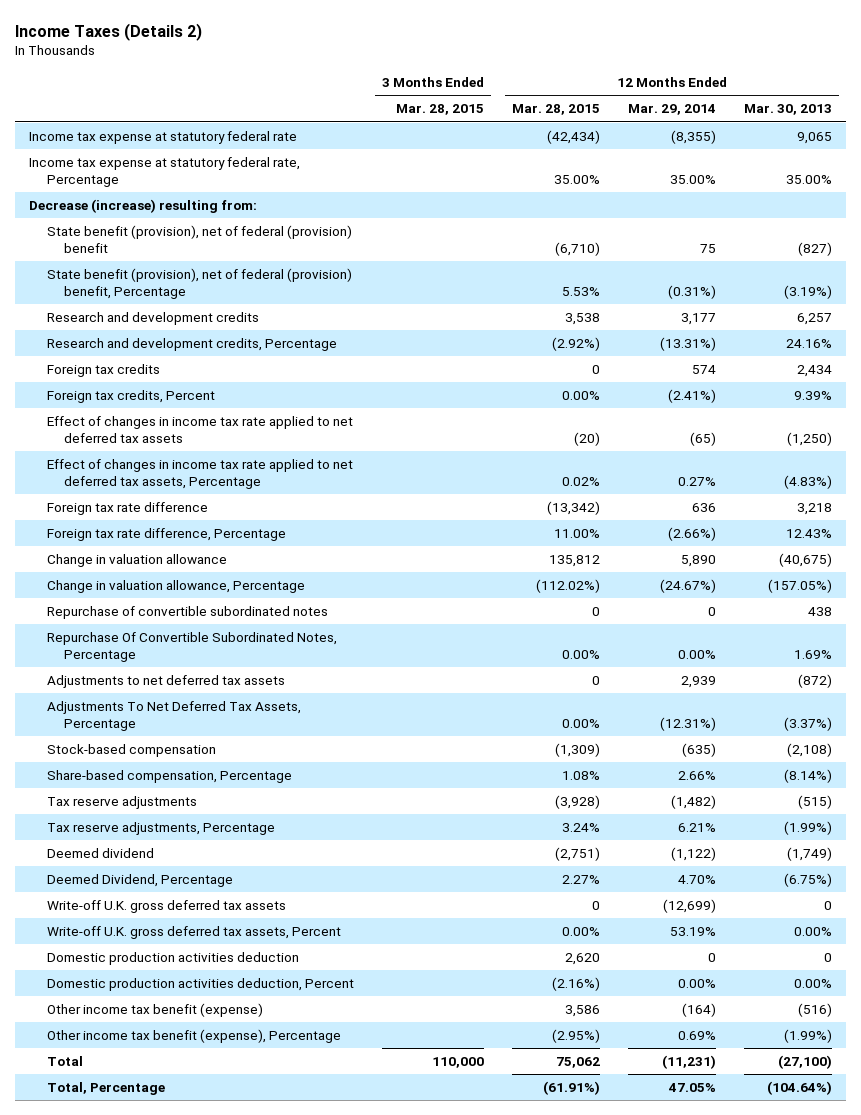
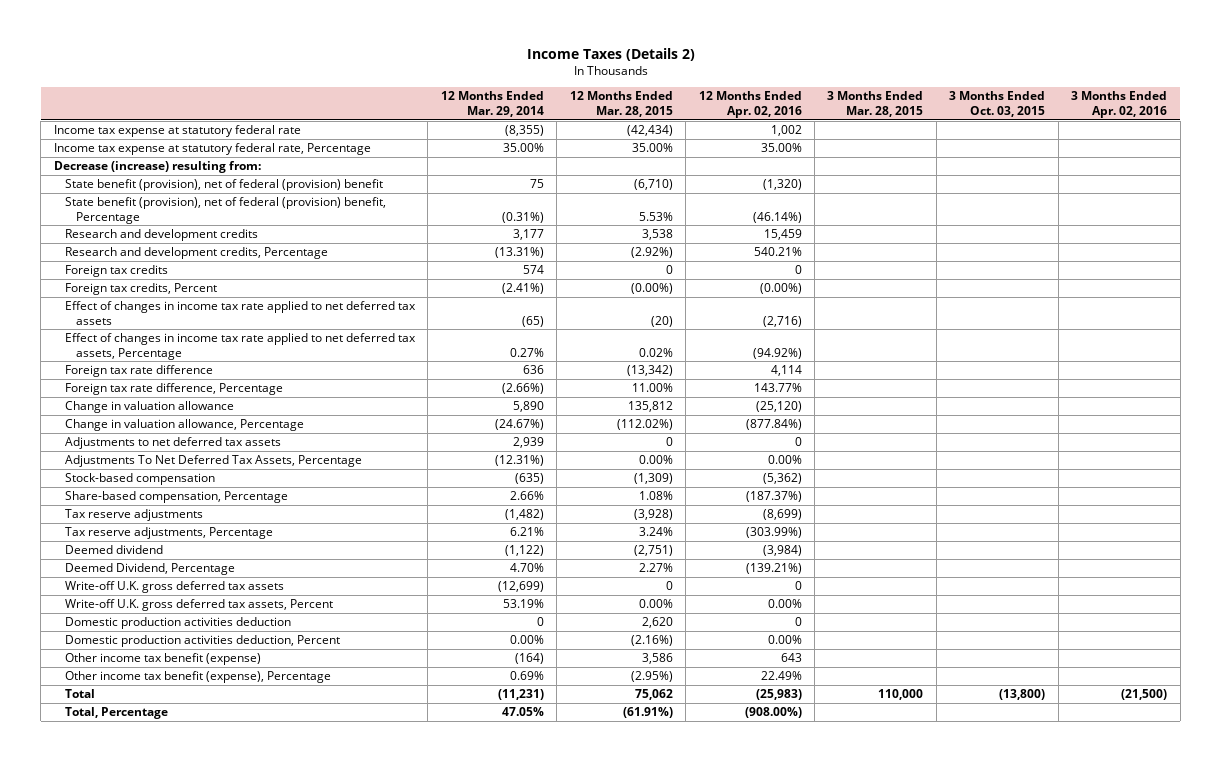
[744,104,833,116] Mar. 30, 2013 -> none
none -> [698,91,802,119] 12 Months Ended Apr. 02, 2016
none -> [949,91,1046,118] 3 Months Ended Oct. 03, 2015
none -> [1071,91,1168,119] 3 Months Ended Apr. 02, 2016
[561,391,600,401] 0.00% -> [630,282,673,294] (0.00%)
[46,606,328,620] Repurchase of convertible subordinated notes -> none
[46,632,337,662] Repurchase Of Convertible Subordinated Notes, Percentage -> none

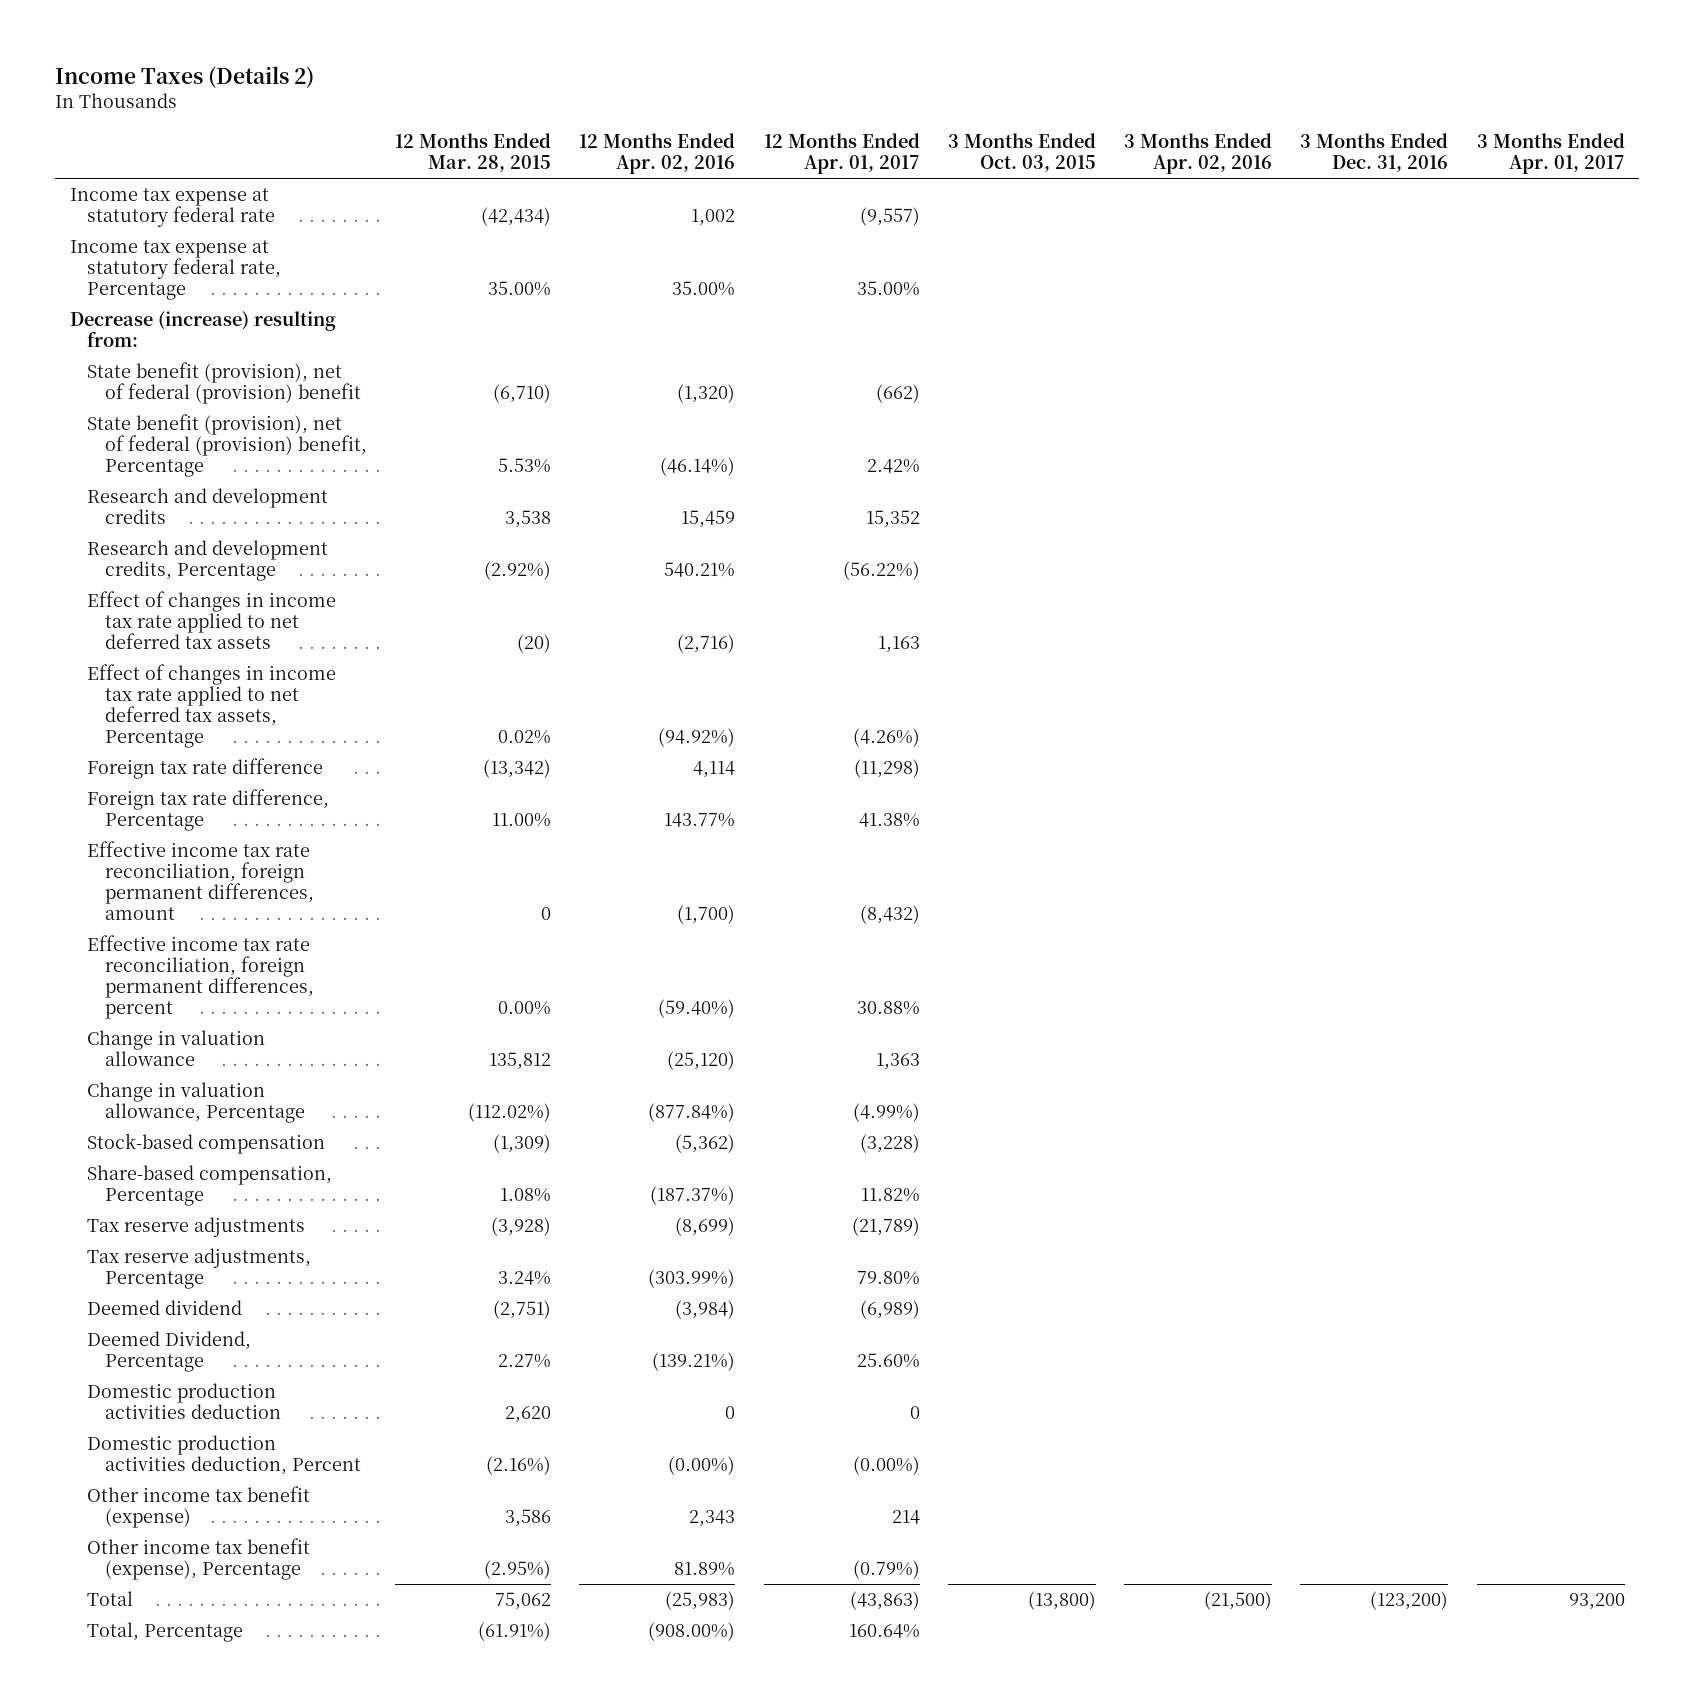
[440,91,544,118] 12 Months Ended Mar. 29, 2014 -> none
[827,91,924,118] 3 Months Ended Mar. 28, 2015 -> none
none -> [763,133,920,175] 12 Months Ended Apr. 01, 2017
none -> [1300,133,1449,173] 3 Months Ended Dec. 31, 2016
none -> [1476,133,1625,175] 3 Months Ended Apr. 01, 2017
[64,264,168,277] Foreign tax credits -> none
[64,282,217,295] Foreign tax credits, Percent -> none
none -> [87,840,314,921] Effective income tax rate reconciliation, foreign permanent differences, amount
none -> [87,934,314,1020] Effective income tax rate reconciliation, foreign permanent differences, percent
[64,436,281,449] Adjustments to net deferred tax assets -> none
[64,454,362,467] Adjustments To Net Deferred Tax Assets, Percentage -> none
[64,580,284,593] Write-off U.K. gross deferred tax assets -> none
[64,598,333,611] Write-off U.K. gross deferred tax assets, Percent -> none
[767,634,802,644] 0.00% -> [668,1456,736,1476] (0.00%)
[780,652,802,662] 643 -> [689,1510,736,1528] 2,343
[760,670,802,680] 22.49% -> [674,1562,736,1577] 81.89%

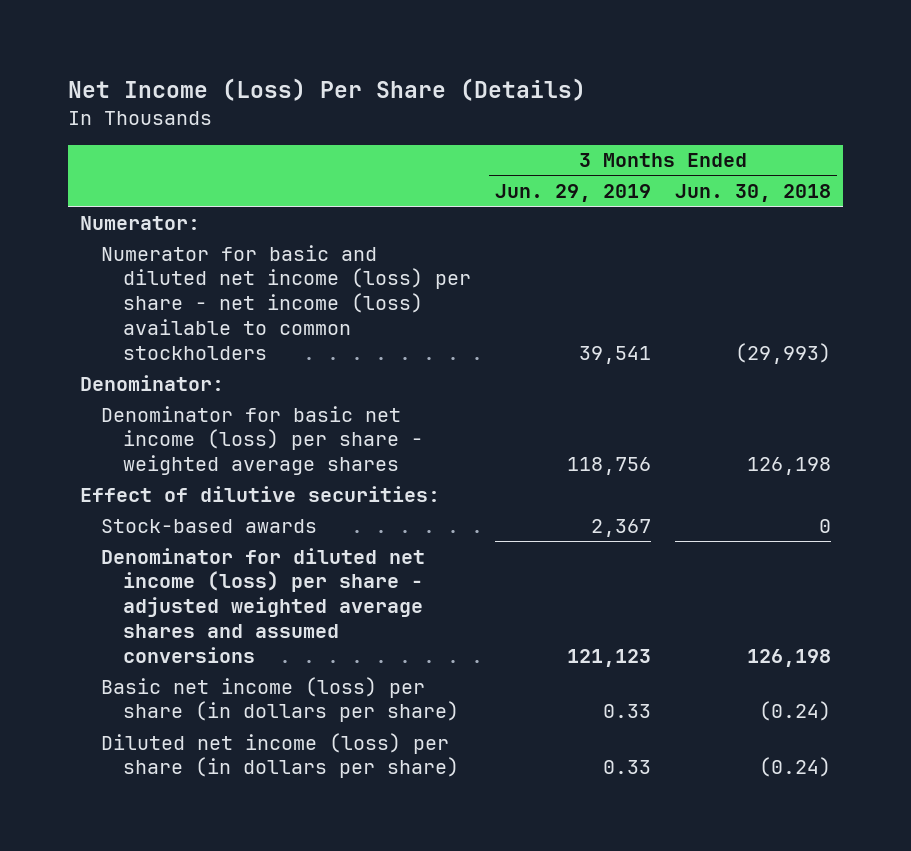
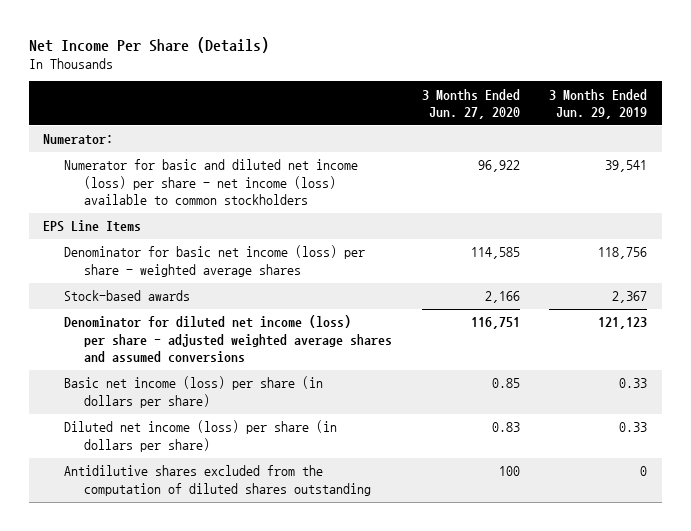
[67,78,586,102] Net Income (Loss) Per Share (Details) -> [28,36,269,53] Net Income Per Share (Details)
[675,183,832,202] Jun. 30, 2018 -> none
none -> [421,88,520,120] 3 Months Ended Jun. 27, 2020
[79,374,224,391] Denominator: -> none
none -> [43,220,142,233] EPS Line Items
[79,485,440,502] Effect of dilutive securities: -> none
none -> [63,465,371,496] Antidilutive shares excluded from the computation of diluted shares outstanding

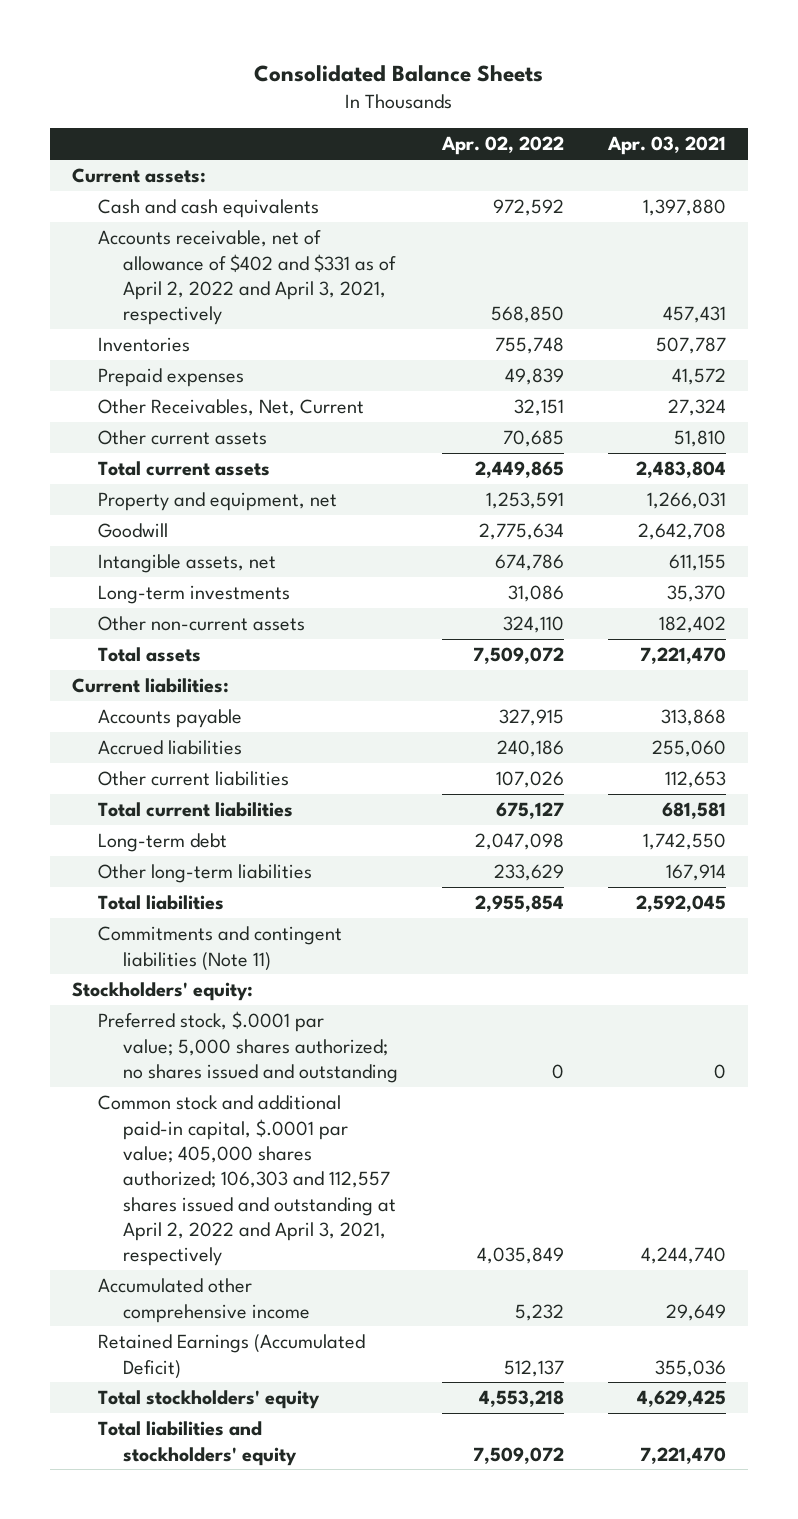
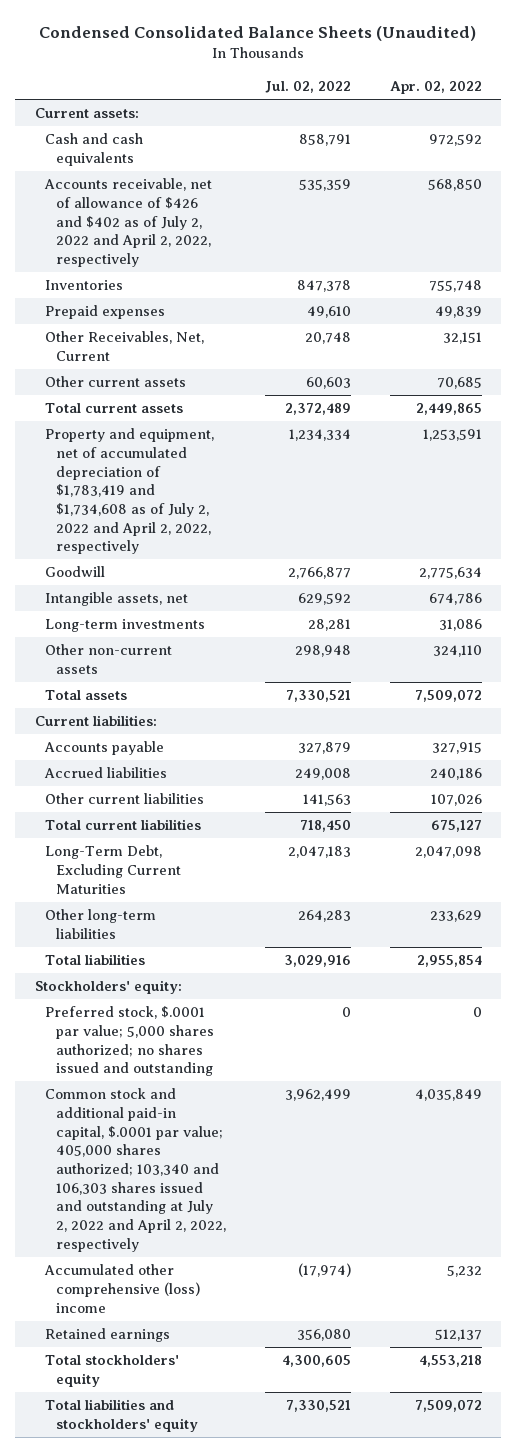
[254,65,544,83] Consolidated Balance Sheets -> [39,26,477,42] Condensed Consolidated Balance Sheets (Unaudited)
[606,136,726,156] Apr. 03, 2021 -> none
none -> [264,81,351,94] Jul. 02, 2022
[97,230,396,326] Accounts receivable, net of allowance of $402 and $331 as of April 2, 2022 and April 3, 2021, respectively -> [44,178,213,267] Accounts receivable, net of allowance of $426 and $402 as of July 2, 2022 and April 2, 2022, respectively
[97,492,337,512] Property and equipment, net -> [45,428,215,555] Property and equipment, net of accumulated depreciation of $1,783,419 and $1,734,608 as of July 2, 2022 and April 2, 2022, respectively
[97,833,227,853] Long-term debt -> [45,845,181,894] Long-Term Debt, Excluding Current Maturities
[97,926,342,971] Commitments and contingent liabilities (Note 11) -> none
[97,1095,396,1267] Common stock and additional paid-in capital, $.0001 par value; 405,000 shares authorized; 106,303 and 112,557 shares issued and outstanding at April 2, 2022 and April 3, 2021, respectively -> [45,1088,226,1252] Common stock and additional paid-in capital, $.0001 par value; 405,000 shares authorized; 103,340 and 106,303 shares issued and outstanding at July 2, 2022 and April 2, 2022, respectively
[97,1278,310,1323] Accumulated other comprehensive income -> [44,1264,200,1313] Accumulated other comprehensive (loss) income
[97,1334,365,1379] Retained Earnings (Accumulated Deficit) -> [45,1328,171,1343] Retained earnings

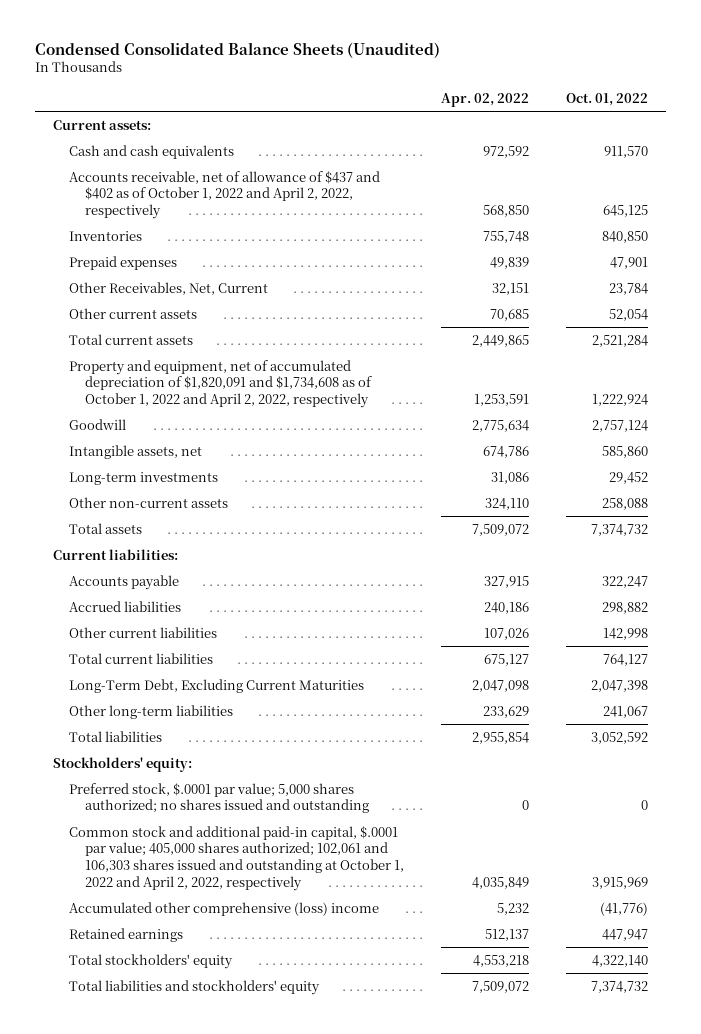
[264,81,351,94] Jul. 02, 2022 -> none
none -> [565,92,648,106] Oct. 01, 2022
[44,178,213,267] Accounts receivable, net of allowance of $426 and $402 as of July 2, 2022 and April 2, 2022, respectively -> [69,170,381,219] Accounts receivable, net of allowance of $437 and $402 as of October 1, 2022 and April 2, 2022, respectively
[45,428,215,555] Property and equipment, net of accumulated depreciation of $1,783,419 and $1,734,608 as of July 2, 2022 and April 2, 2022, respectively -> [69,359,373,408] Property and equipment, net of accumulated depreciation of $1,820,091 and $1,734,608 as of October 1, 2022 and April 2, 2022, respectively
[45,1088,226,1252] Common stock and additional paid-in capital, $.0001 par value; 405,000 shares authorized; 103,340 and 106,303 shares issued and outstanding at July 2, 2022 and April 2, 2022, respectively -> [69,825,405,891] Common stock and additional paid-in capital, $.0001 par value; 405,000 shares authorized; 102,061 and 106,303 shares issued and outstanding at October 1, 2022 and April 2, 2022, respectively

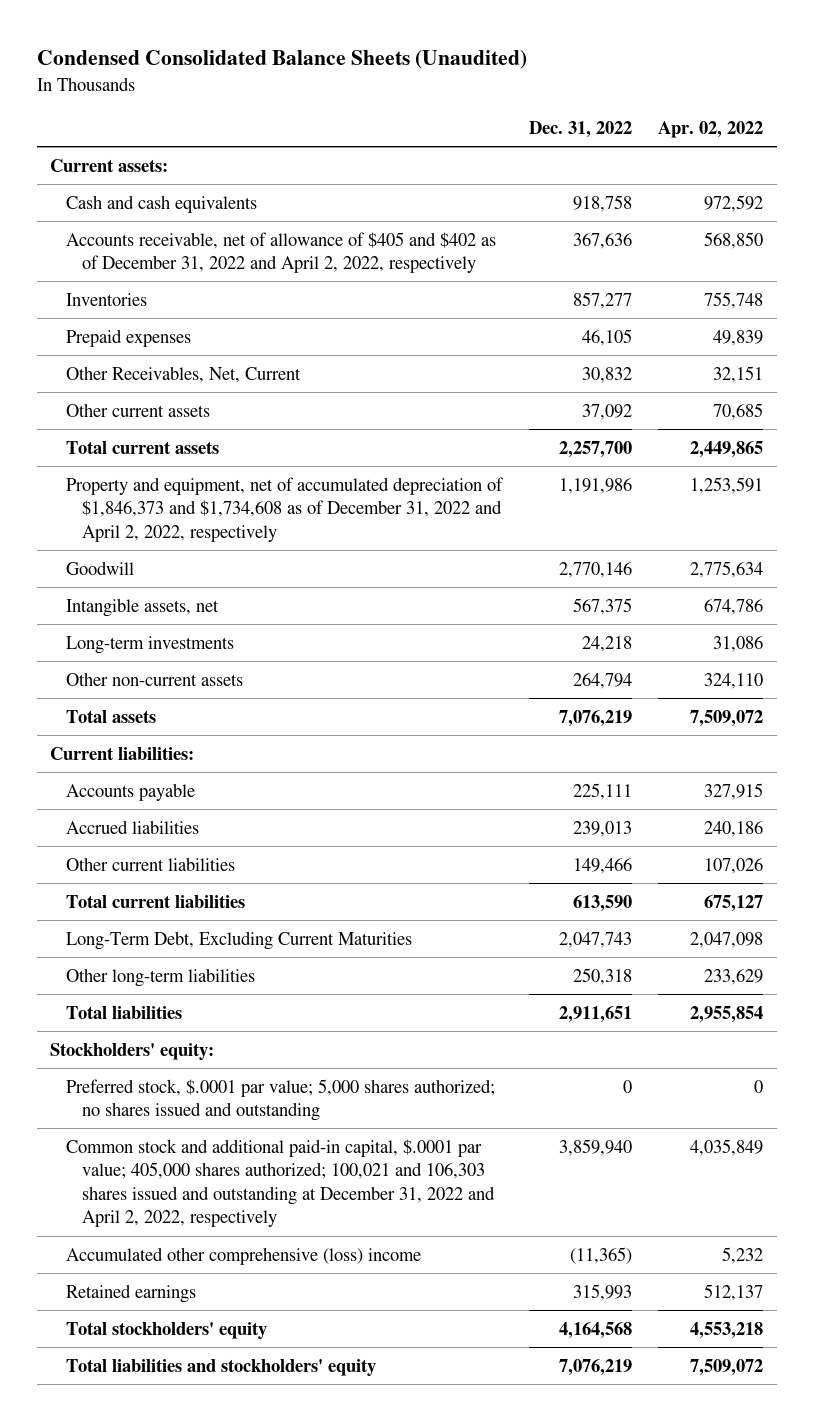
[565,92,648,106] Oct. 01, 2022 -> none
none -> [528,120,632,138] Dec. 31, 2022
[69,170,381,219] Accounts receivable, net of allowance of $437 and $402 as of October 1, 2022 and April 2, 2022, respectively -> [65,231,496,274] Accounts receivable, net of allowance of $405 and $402 as of December 31, 2022 and April 2, 2022, respectively
[69,359,373,408] Property and equipment, net of accumulated depreciation of $1,820,091 and $1,734,608 as of October 1, 2022 and April 2, 2022, respectively -> [65,476,504,542] Property and equipment, net of accumulated depreciation of $1,846,373 and $1,734,608 as of December 31, 2022 and April 2, 2022, respectively
[69,825,405,891] Common stock and additional paid-in capital, $.0001 par value; 405,000 shares authorized; 102,061 and 106,303 shares issued and outstanding at October 1, 2022 and April 2, 2022, respectively -> [65,1138,495,1228] Common stock and additional paid-in capital, $.0001 par value; 405,000 shares authorized; 100,021 and 106,303 shares issued and outstanding at December 31, 2022 and April 2, 2022, respectively

